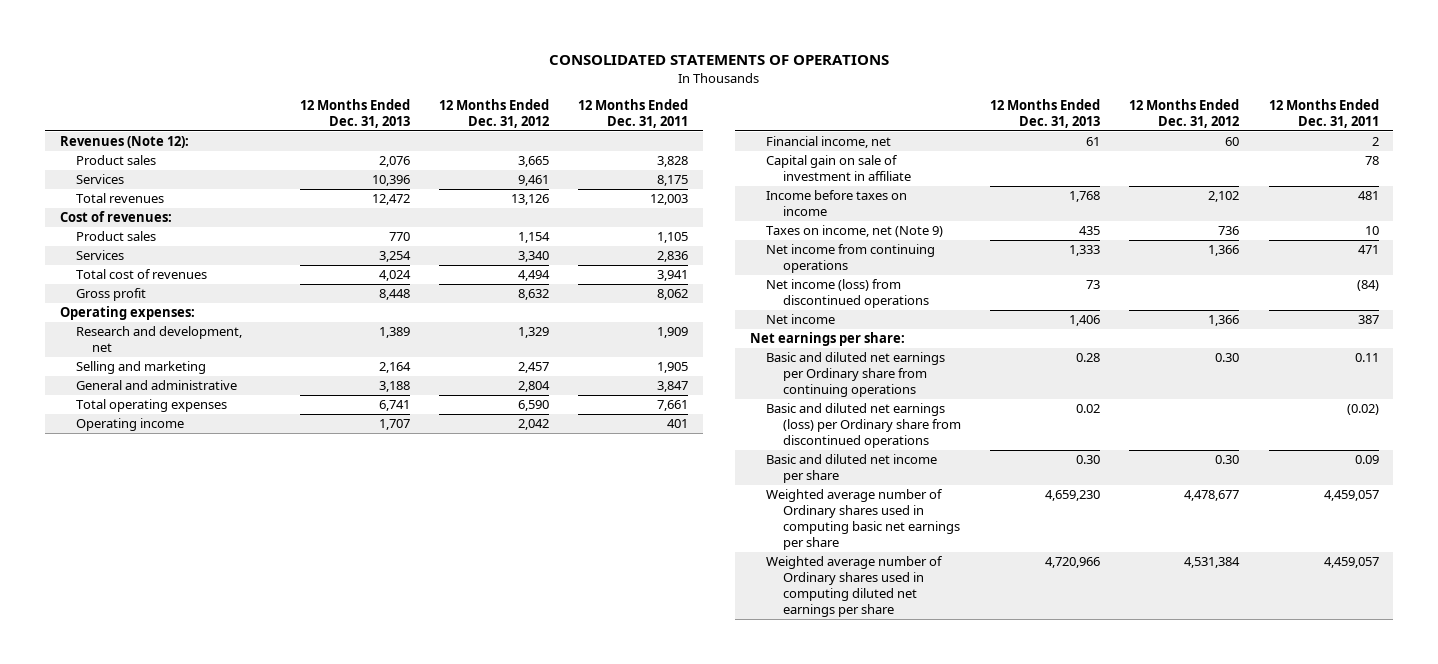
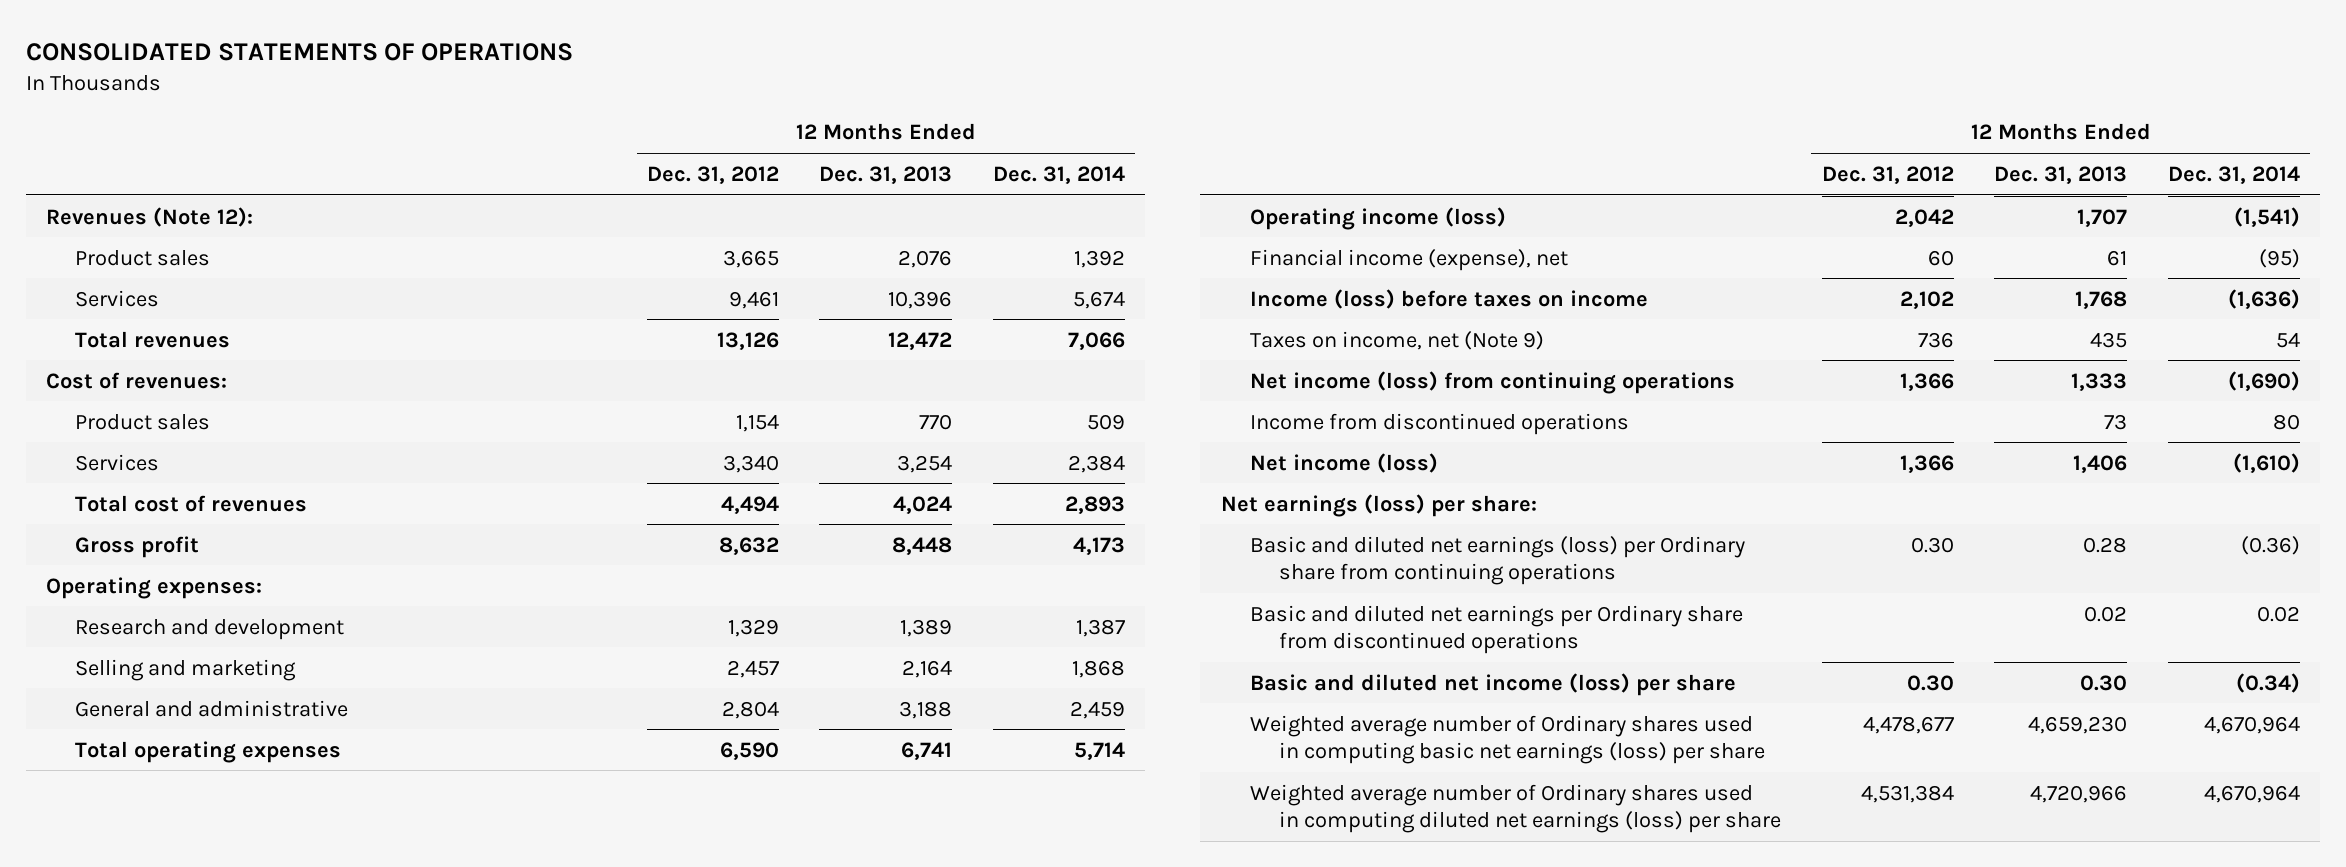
[578,98,689,128] 12 Months Ended Dec. 31, 2011 -> none
none -> [993,165,1126,184] Dec. 31, 2014
[76,326,243,353] Research and development, net -> [74,618,344,640] Research and development
[766,155,911,182] Capital gain on sale of investment in affiliate -> none
[76,418,185,432] Operating income -> [1249,206,1506,230] Operating income (loss)
[766,136,892,149] Financial income, net -> [1249,248,1568,271] Financial income (expense), net
[766,190,908,217] Income before taxes on income -> [1249,288,1648,309] Income (loss) before taxes on income
[766,244,936,274] Net income from continuing operations -> [1249,370,1735,394] Net income (loss) from continuing operations
[766,279,929,309] Net income (loss) from discontinued operations -> [1249,412,1629,435] Income from discontinued operations
[766,314,836,325] Net income -> [1249,452,1438,473] Net income (loss)
[749,332,905,347] Net earnings per share: -> [1220,493,1537,517] Net earnings (loss) per share:
[766,352,946,398] Basic and diluted net earnings per Ordinary share from continuing operations -> [1249,535,1745,585] Basic and diluted net earnings (loss) per Ordinary share from continuing operations
[766,403,961,449] Basic and diluted net earnings (loss) per Ordinary share from discontinued operations -> [1249,604,1743,654] Basic and diluted net earnings per Ordinary share from discontinued operations
[766,454,938,484] Basic and diluted net income per share -> [1249,672,1736,696] Basic and diluted net income (loss) per share
[766,489,960,551] Weighted average number of Ordinary shares used in computing basic net earnings per share -> [1249,714,1765,764] Weighted average number of Ordinary shares used in computing basic net earnings (loss) per share
[766,556,944,618] Weighted average number of Ordinary shares used in computing diluted net earnings per share -> [1249,783,1781,833] Weighted average number of Ordinary shares used in computing diluted net earnings (loss) per share

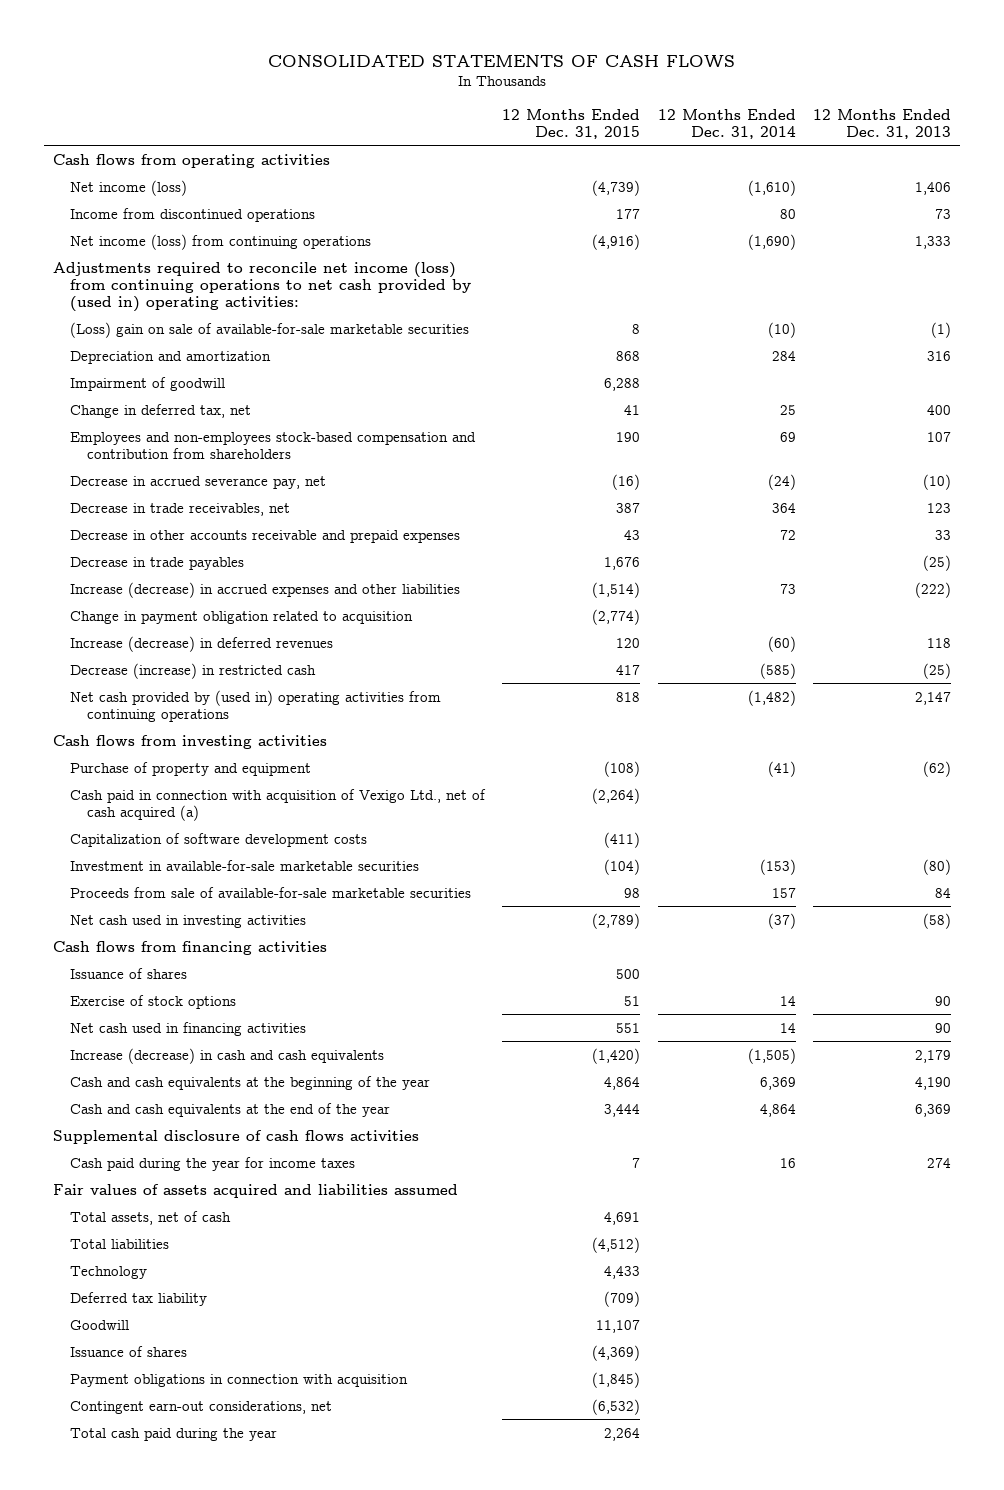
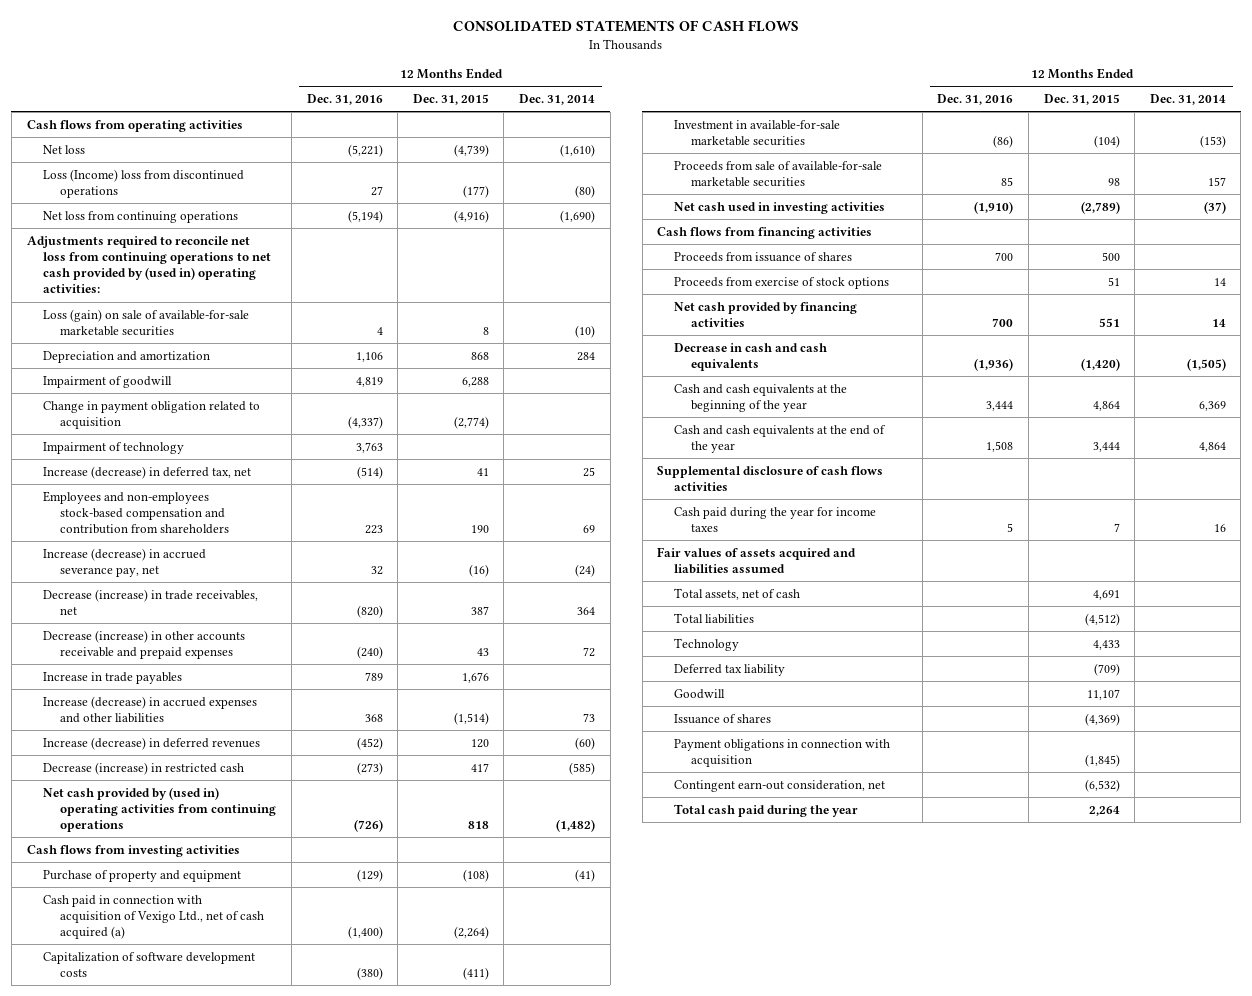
[813,108,952,139] 12 Months Ended Dec. 31, 2013 -> none
none -> [306,94,383,106] Dec. 31, 2016
[69,179,187,196] Net income (loss) -> [43,144,86,154] Net loss
[69,207,315,222] Income from discontinued operations -> [43,168,245,198] Loss (Income) loss from discontinued operations
[616,208,641,219] 177 -> [462,184,489,198] (177)
[779,208,796,219] 80 -> [574,184,595,198] (80)
[69,233,371,250] Net income (loss) from continuing operations -> [43,210,239,223] Net loss from continuing operations
[52,261,471,312] Adjustments required to reconcile net income (loss) from continuing operations to net cash provided by (used in) operating activities: -> [26,235,272,294] Adjustments required to reconcile net loss from continuing operations to net cash provided by (used in) operating activities:
[69,321,469,338] (Loss) gain on sale of available-for-sale marketable securities -> [43,308,250,336] Loss (gain) on sale of available-for-sale marketable securities
[69,610,413,624] Change in payment obligation related to acquisition -> [43,400,261,429] Change in payment obligation related to acquisition
none -> [43,441,185,454] Impairment of technology
[69,403,251,418] Change in deferred tax, net -> [43,465,252,479] Increase (decrease) in deferred tax, net
[69,475,326,489] Decrease in accrued severance pay, net -> [43,547,207,577] Increase (decrease) in accrued severance pay, net
[69,502,290,516] Decrease in trade receivables, net -> [43,588,259,615] Decrease (increase) in trade receivables, net
[69,529,460,543] Decrease in other accounts receivable and prepaid expenses -> [43,629,246,659] Decrease (increase) in other accounts receivable and prepaid expenses
[69,556,244,570] Decrease in trade payables -> [43,671,183,684] Increase in trade payables
[69,967,187,979] Issuance of shares -> [674,251,853,262] Proceeds from issuance of shares
[69,994,236,1009] Exercise of stock options -> [674,276,890,289] Proceeds from exercise of stock options
[69,1021,306,1036] Net cash used in financing activities -> [674,301,858,327] Net cash provided by financing activities
[69,1047,384,1064] Increase (decrease) in cash and cash equivalents -> [674,342,828,371] Decrease in cash and cash equivalents
[69,1400,332,1414] Contingent earn-out considerations, net -> [674,779,886,792] Contingent earn-out consideration, net

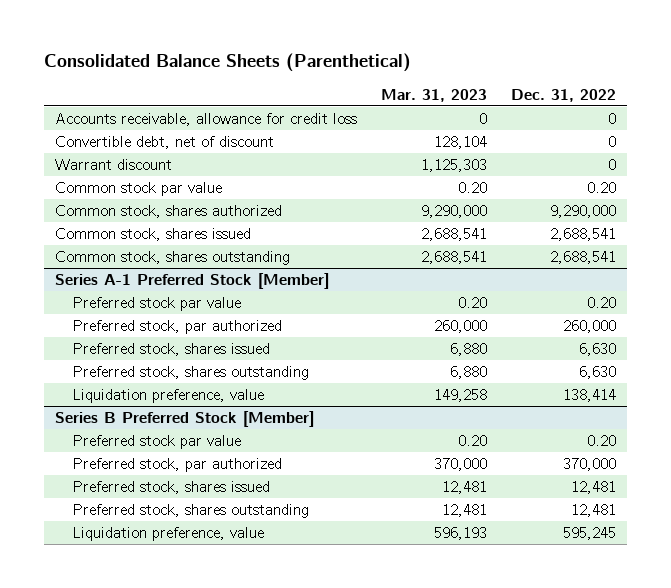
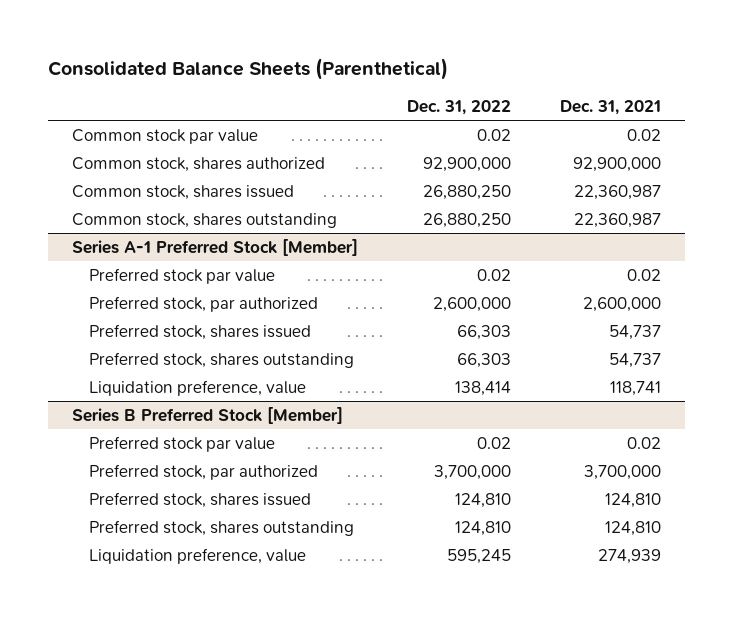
[381,88,488,102] Mar. 31, 2023 -> none
none -> [559,99,661,115] Dec. 31, 2021
[55,112,358,126] Accounts receivable, allowance for credit loss -> none
[55,135,275,149] Convertible debt, net of discount -> none
[55,158,173,170] Warrant discount -> none
[586,181,616,193] 0.20 -> [477,128,512,141] 0.02
[549,204,616,218] 9,290,000 -> [423,156,512,172] 92,900,000
[549,227,616,241] 2,688,541 -> [423,184,512,200] 26,880,250
[549,250,616,264] 2,688,541 -> [423,212,512,228] 26,880,250
[586,296,616,308] 0.20 -> [477,268,512,281] 0.02
[562,319,616,333] 260,000 -> [433,296,512,312] 2,600,000
[578,342,616,356] 6,630 -> [457,324,512,340] 66,303
[578,365,616,379] 6,630 -> [457,352,512,368] 66,303
[586,434,616,446] 0.20 -> [477,436,512,449] 0.02
[562,457,616,471] 370,000 -> [434,464,512,480] 3,700,000
[570,480,616,494] 12,481 -> [455,492,512,508] 124,810
[570,503,616,517] 12,481 -> [455,520,512,536] 124,810

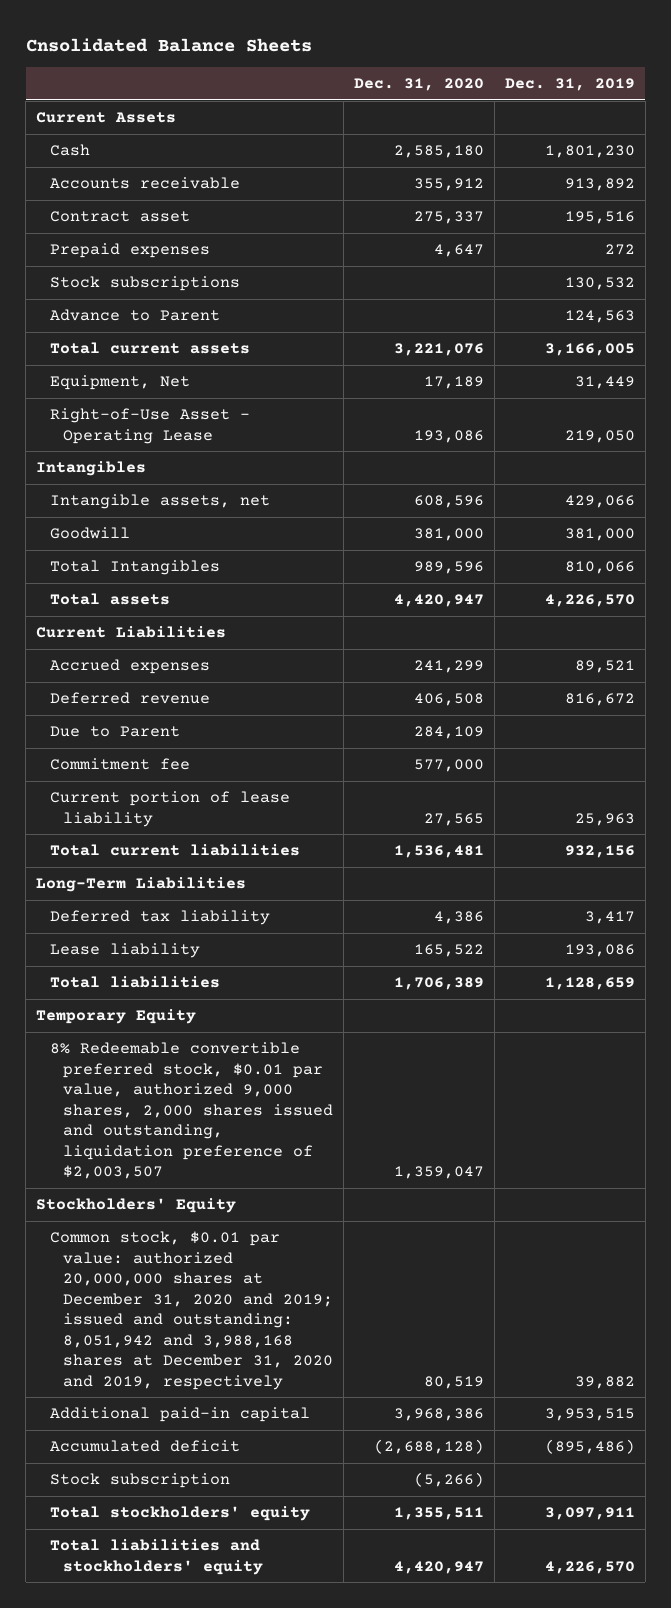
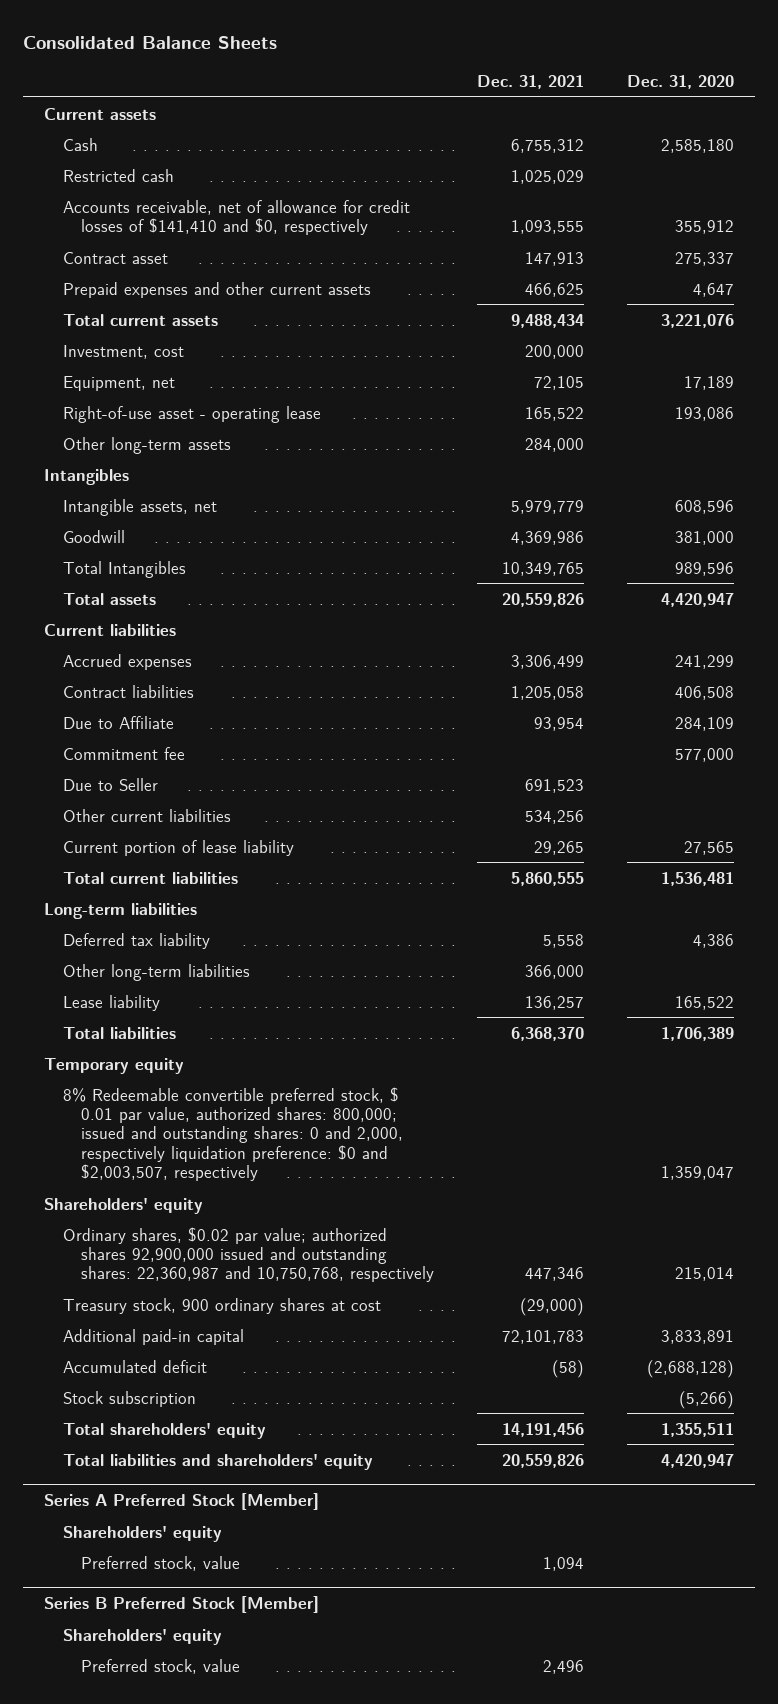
[25,38,312,53] Cnsolidated Balance Sheets -> [23,35,278,49] Consolidated Balance Sheets
[504,78,635,92] Dec. 31, 2019 -> none
none -> [476,74,584,89] Dec. 31, 2021
[36,112,177,124] Current Assets -> [44,107,157,120] Current assets
none -> [62,168,174,182] Restricted cash
[49,177,240,190] Accounts receivable -> [62,199,410,235] Accounts receivable, net of allowance for credit losses of $141,410 and $0, respectively
[49,276,240,292] Stock subscriptions -> none
[49,309,220,322] Advance to Parent -> none
[49,243,210,259] Prepaid expenses -> [62,281,371,298] Prepaid expenses and other current assets
none -> [62,344,184,359] Investment, cost
[49,375,190,391] Equipment, Net -> [62,375,175,391] Equipment, net
[49,408,250,444] Right-of-Use Asset - Operating Lease -> [62,405,321,423] Right-of-use asset - operating lease
none -> [62,436,231,454] Other long-term assets
[36,626,227,639] Current Liabilities -> [44,623,177,636] Current liabilities
[49,692,210,705] Deferred revenue -> [62,684,194,698] Contract liabilities
[49,726,180,738] Due to Parent -> [62,715,174,729] Due to Affiliate
none -> [62,777,158,791] Due to Seller
none -> [62,808,231,822] Other current liabilities
[36,877,247,893] Long-Term Liabilities -> [44,902,198,919] Long-term liabilities
none -> [62,963,250,981] Other long-term liabilities
[36,1009,197,1025] Temporary Equity -> [44,1057,185,1074] Temporary equity
[49,1042,334,1180] 8% Redeemable convertible preferred stock, $0.01 par value, authorized 9,000 shares, 2,000 shares issued and outstanding, liquidation preference of $2,003,507 -> [62,1086,404,1182] 8% Redeemable convertible preferred stock, $ 0.01 par value, authorized shares: 800,000; issued and outstanding shares: 0 and 2,000, respectively liquidation preference: $0 and $2,003,507, respectively
[36,1198,237,1214] Stockholders' Equity -> [44,1197,204,1214] Shareholders' equity
[49,1231,334,1390] Common stock, $0.01 par value: authorized 20,000,000 shares at December 31, 2020 and 2019; issued and outstanding: 8,051,942 and 3,988,168 shares at December 31, 2020 and 2019, respectively -> [62,1226,435,1283] Ordinary shares, $0.02 par value; authorized shares 92,900,000 issued and outstanding shares: 22,360,987 and 10,750,768, respectively
[424,1375,485,1389] 80,519 -> [674,1267,734,1282] 215,014
none -> [62,1297,381,1314] Treasury stock, 900 ordinary shares at cost
[394,1408,485,1422] 3,968,386 -> [660,1329,734,1344] 3,833,891
[49,1506,310,1522] Total stockholders' equity -> [62,1422,266,1439] Total shareholders' equity
[49,1539,264,1575] Total liabilities and stockholders' equity -> [62,1453,373,1470] Total liabilities and shareholders' equity
none -> [44,1493,320,1511] Series A Preferred Stock [Member]
none -> [62,1525,222,1542] Shareholders' equity
none -> [81,1555,241,1571] Preferred stock, value
none -> [44,1596,320,1614] Series B Preferred Stock [Member]
none -> [62,1628,222,1645] Shareholders' equity
none -> [81,1658,241,1674] Preferred stock, value

